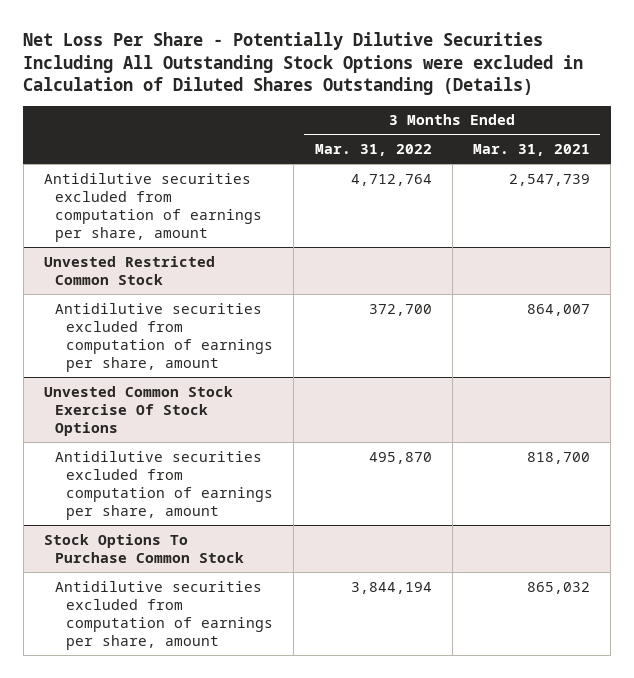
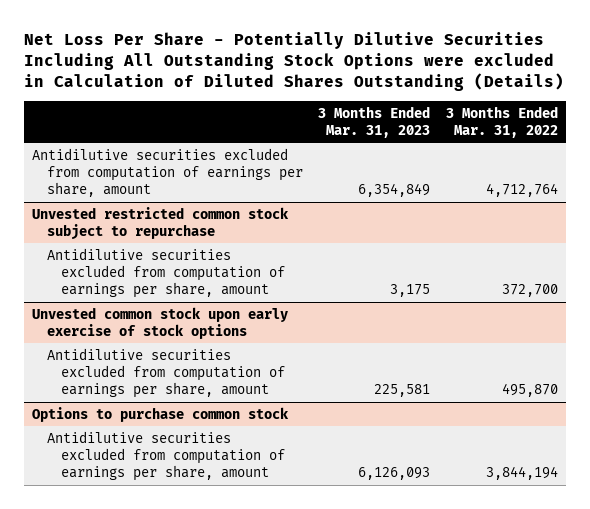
[472,144,590,157] Mar. 31, 2021 -> none
none -> [318,105,431,139] 3 Months Ended Mar. 31, 2023
[43,255,215,285] Unvested Restricted Common Stock -> [32,206,290,241] Unvested restricted common stock subject to repurchase
[43,385,233,437] Unvested Common Stock Exercise Of Stock Options -> [32,306,289,340] Unvested common stock upon early exercise of stock options
[43,533,245,563] Stock Options To Purchase Common Stock -> [32,406,290,422] Options to purchase common stock

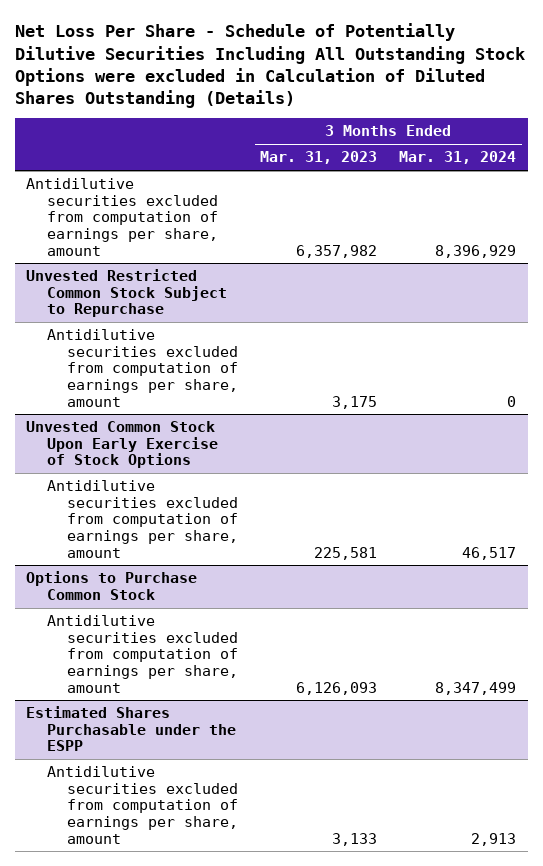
[24,32,565,92] Net Loss Per Share - Potentially Dilutive Securities Including All Outstanding Stock Options were excluded in Calculation of Diluted Shares Outstanding (Details) -> [15,23,526,108] Net Loss Per Share - Schedule of Potentially Dilutive Securities Including All Outstanding Stock Options were excluded in Calculation of Diluted Shares Outstanding (Details)
[446,105,559,139] 3 Months Ended Mar. 31, 2022 -> none
none -> [399,151,517,165] Mar. 31, 2024
[358,183,431,198] 6,354,849 -> [296,244,378,258] 6,357,982
[32,206,290,241] Unvested restricted common stock subject to repurchase -> [26,269,227,318] Unvested Restricted Common Stock Subject to Repurchase
[32,306,289,340] Unvested common stock upon early exercise of stock options -> [26,421,218,469] Unvested Common Stock Upon Early Exercise of Stock Options
[32,406,290,422] Options to purchase common stock -> [26,571,198,600] Options to Purchase Common Stock
none -> [26,706,236,752] Estimated Shares Purchasable under the ESPP
none -> [46,766,238,844] Antidilutive securities excluded from computation of earnings per share, amount

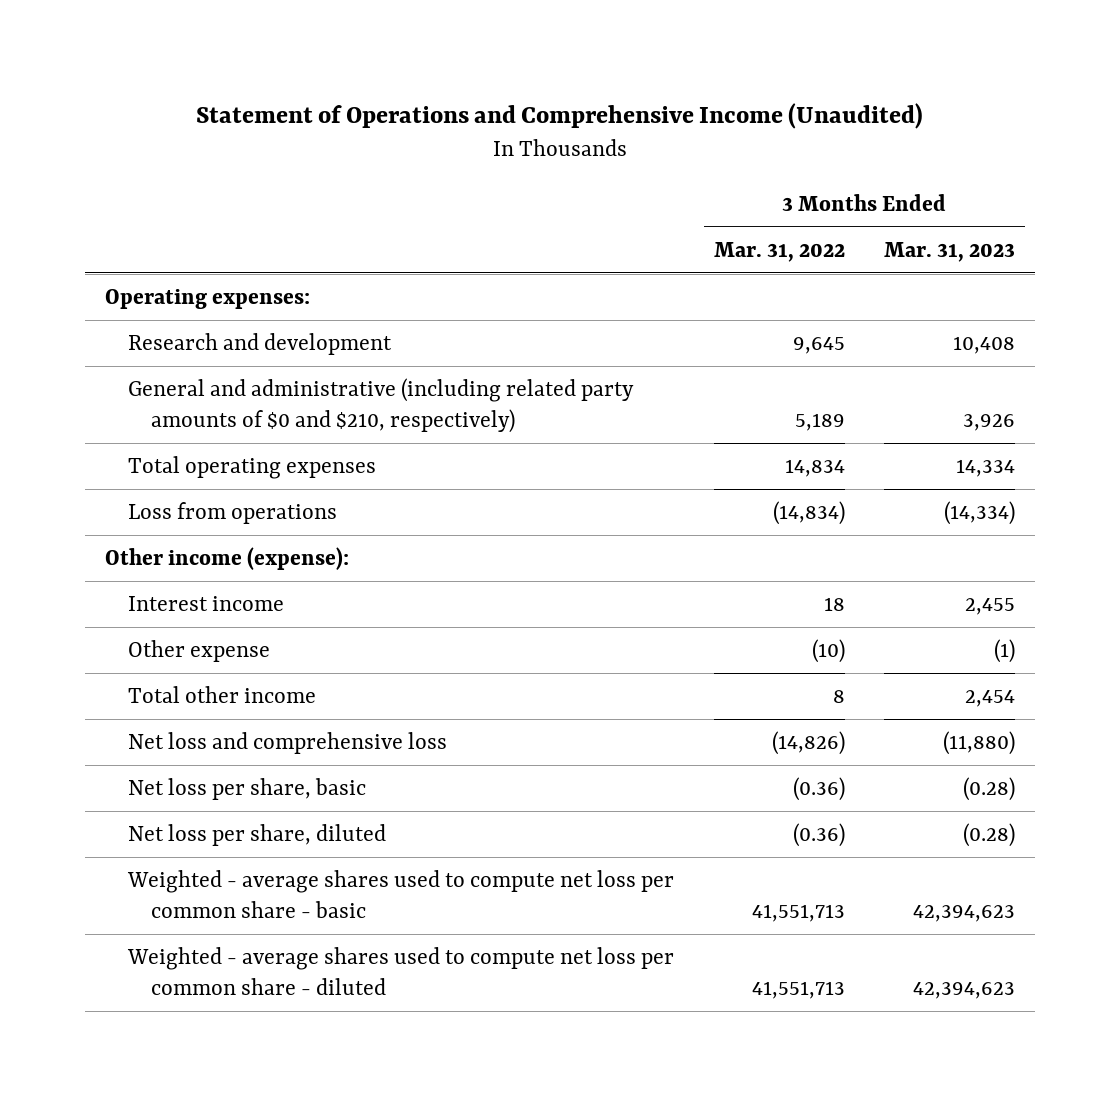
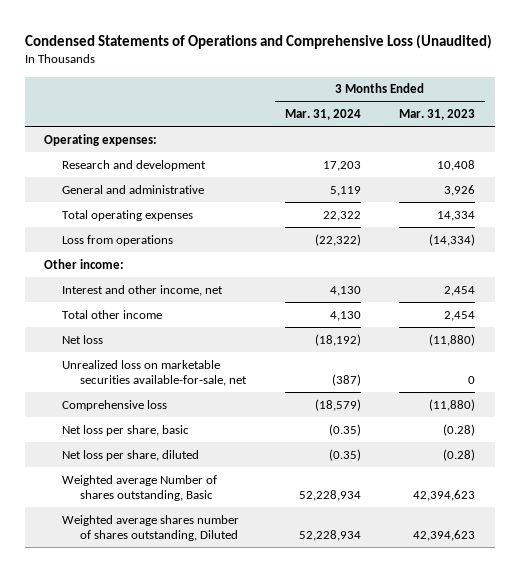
[195,102,923,129] Statement of Operations and Comprehensive Income (Unaudited) -> [25,33,493,49] Condensed Statements of Operations and Comprehensive Loss (Unaudited)
[713,241,845,262] Mar. 31, 2022 -> none
none -> [284,109,361,121] Mar. 31, 2024
[127,378,634,434] General and administrative (including related party amounts of $0 and $210, respectively) -> [62,184,205,194] General and administrative
[127,596,284,612] Interest income -> none
[127,640,270,663] Other expense -> none
[104,547,349,571] Other income (expense): -> [44,258,125,269] Other income:
none -> [62,284,224,296] Interest and other income, net
[127,732,447,755] Net loss and comprehensive loss -> [62,334,104,344] Net loss
none -> [62,359,248,386] Unrealized loss on marketable securities available-for-sale, net
none -> [62,399,168,411] Comprehensive loss
[126,870,674,919] Weighted - average shares used to compute net loss per common share - basic -> [62,474,218,501] Weighted average Number of shares outstanding, Basic
[126,947,674,996] Weighted - average shares used to compute net loss per common share - diluted -> [62,514,240,541] Weighted average shares number of shares outstanding, Diluted

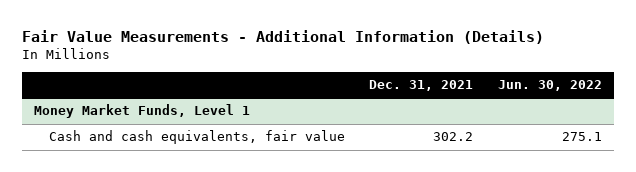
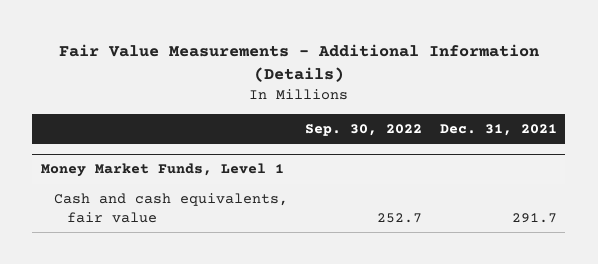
[497,80,602,92] Jun. 30, 2022 -> none
none -> [305,124,423,137] Sep. 30, 2022
[433,132,474,142] 302.2 -> [511,212,557,223] 291.7

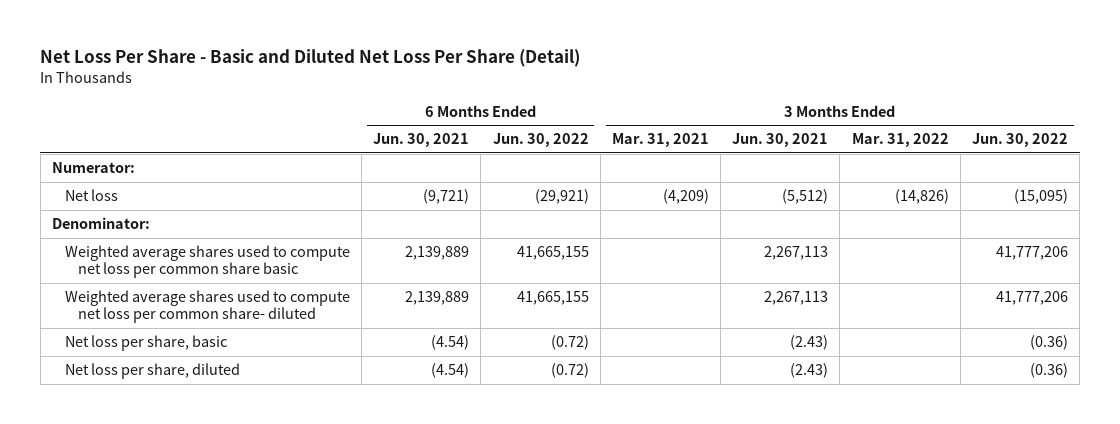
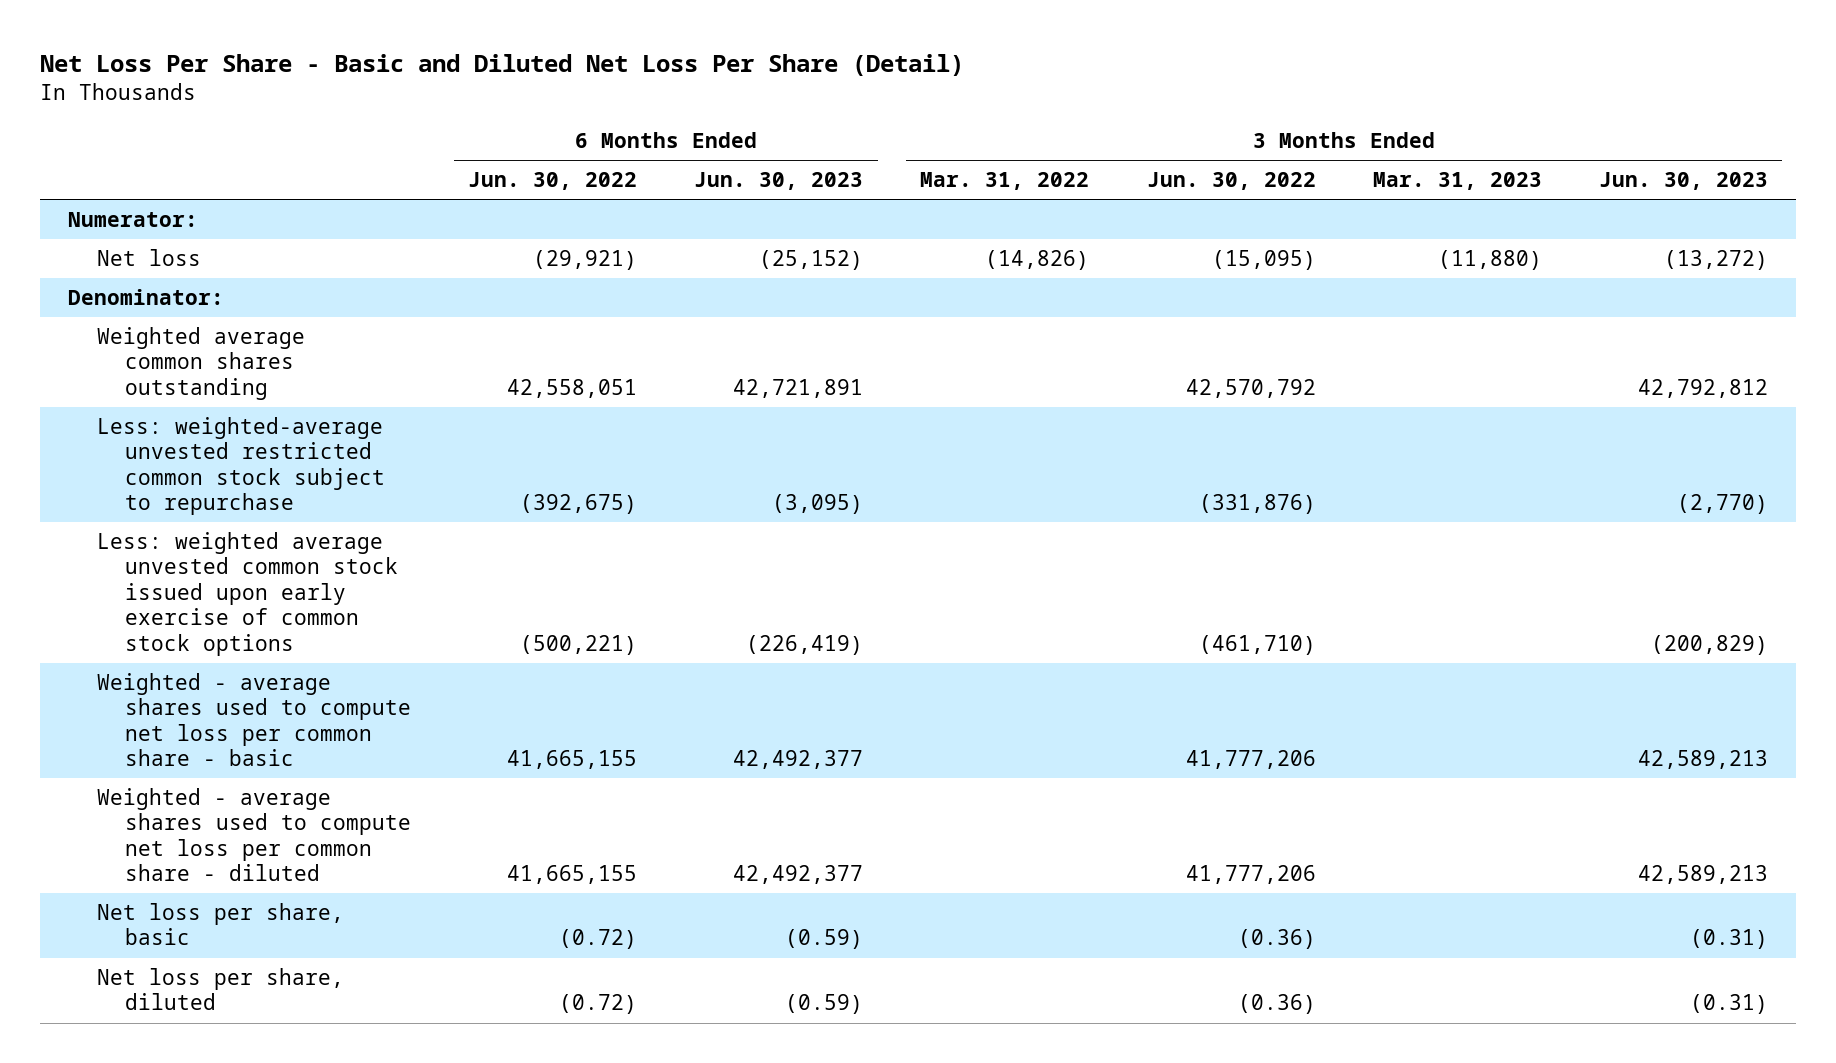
[373,133,470,148] Jun. 30, 2021 -> none
[611,133,709,148] Mar. 31, 2021 -> none
[732,133,829,148] Jun. 30, 2021 -> none
none -> [694,172,864,191] Jun. 30, 2023
none -> [1372,172,1542,191] Mar. 31, 2023
none -> [1598,172,1768,191] Jun. 30, 2023
none -> [96,327,305,400] Weighted average common shares outstanding
none -> [96,417,386,516] Less: weighted-average unvested restricted common stock subject to repurchase
none -> [96,532,399,656] Less: weighted average unvested common stock issued upon early exercise of common stock options
[64,245,350,279] Weighted average shares used to compute net loss per common share basic -> [96,673,412,767] Weighted - average shares used to compute net loss per common share - basic
[64,290,350,324] Weighted average shares used to compute net loss per common share- diluted -> [96,788,412,882] Weighted - average shares used to compute net loss per common share - diluted

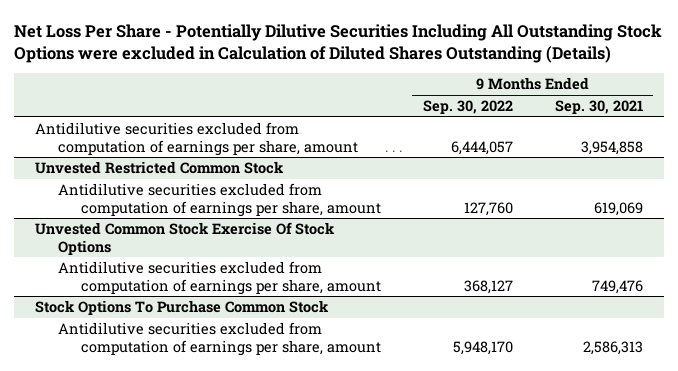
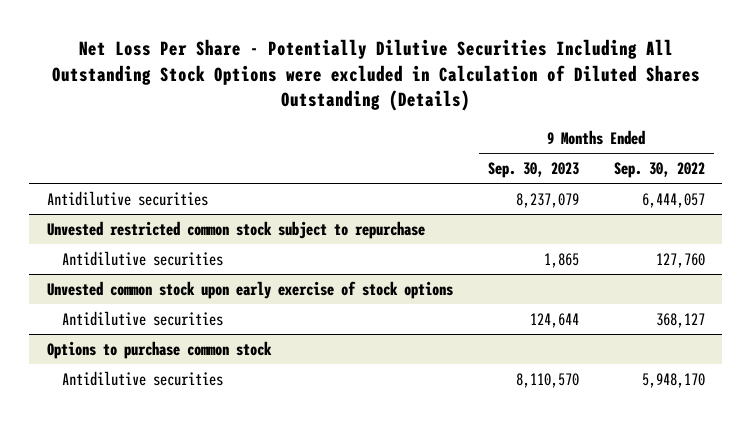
[554,100,643,115] Sep. 30, 2021 -> none
none -> [487,161,579,178] Sep. 30, 2023
[35,121,359,156] Antidilutive securities excluded from computation of earnings per share, amount -> [46,190,208,206] Antidilutive securities
[35,160,285,174] Unvested Restricted Common Stock -> [46,220,425,239] Unvested restricted common stock subject to repurchase
[58,182,381,217] Antidilutive securities excluded from computation of earnings per share, amount -> [61,250,223,266] Antidilutive securities
[35,221,336,255] Unvested Common Stock Exercise Of Stock Options -> [46,280,453,299] Unvested common stock upon early exercise of stock options
[58,260,381,295] Antidilutive securities excluded from computation of earnings per share, amount -> [61,310,223,326] Antidilutive securities
[35,299,330,315] Stock Options To Purchase Common Stock -> [46,340,272,359] Options to purchase common stock
[58,321,381,356] Antidilutive securities excluded from computation of earnings per share, amount -> [61,370,223,386] Antidilutive securities

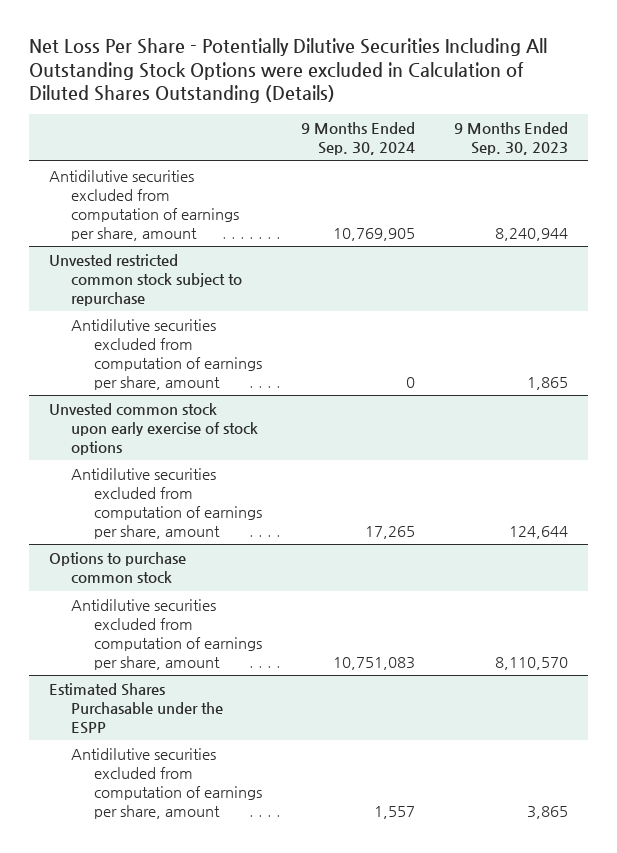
[613,161,705,178] Sep. 30, 2022 -> none
none -> [301,122,416,156] 9 Months Ended Sep. 30, 2024
[46,190,208,206] Antidilutive securities -> [48,170,240,241] Antidilutive securities excluded from computation of earnings per share, amount
[515,192,579,208] 8,237,079 -> [495,227,569,241] 8,240,944
[61,250,223,266] Antidilutive securities -> [71,319,262,390] Antidilutive securities excluded from computation of earnings per share, amount
[61,310,223,326] Antidilutive securities -> [71,468,262,539] Antidilutive securities excluded from computation of earnings per share, amount
[61,370,223,386] Antidilutive securities -> [71,599,262,670] Antidilutive securities excluded from computation of earnings per share, amount
none -> [48,683,224,734] Estimated Shares Purchasable under the ESPP
none -> [71,748,262,819] Antidilutive securities excluded from computation of earnings per share, amount

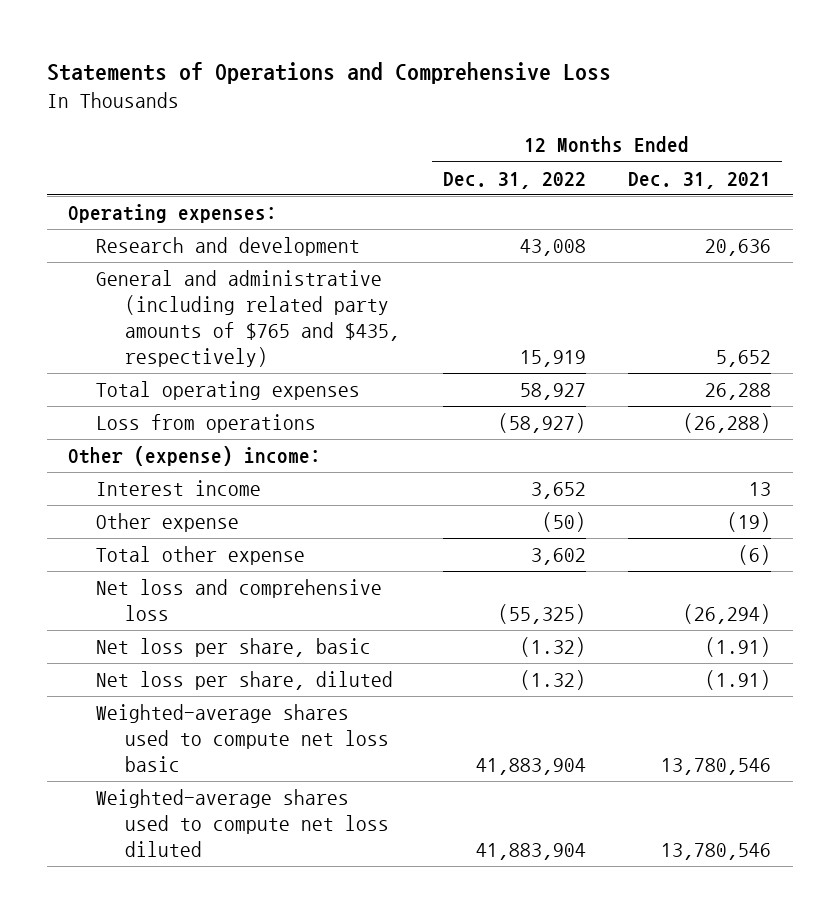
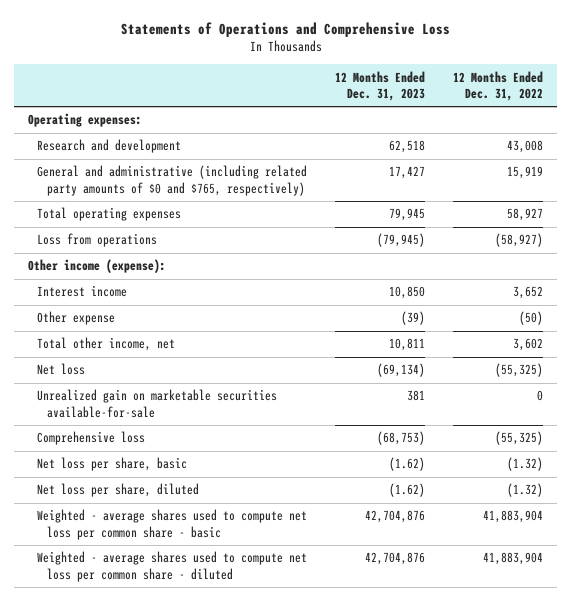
[628,171,772,189] Dec. 31, 2021 -> none
none -> [335,70,426,101] 12 Months Ended Dec. 31, 2023
[96,270,400,368] General and administrative (including related party amounts of $765 and $435, respectively) -> [37,165,308,196] General and administrative (including related party amounts of $0 and $765, respectively)
[68,446,322,467] Other (expense) income: -> [28,259,167,274] Other income (expense):
[96,546,306,566] Total other expense -> [37,337,176,352] Total other income, net
[96,579,383,622] Net loss and comprehensive loss -> [37,363,86,376] Net loss
none -> [37,389,278,418] Unrealized gain on marketable securities available-for-sale
none -> [37,431,146,446] Comprehensive loss
[96,704,389,773] Weighted-average shares used to compute net loss basic -> [37,509,308,540] Weighted - average shares used to compute net loss per common share - basic
[96,789,389,858] Weighted-average shares used to compute net loss diluted -> [37,551,308,582] Weighted - average shares used to compute net loss per common share - diluted

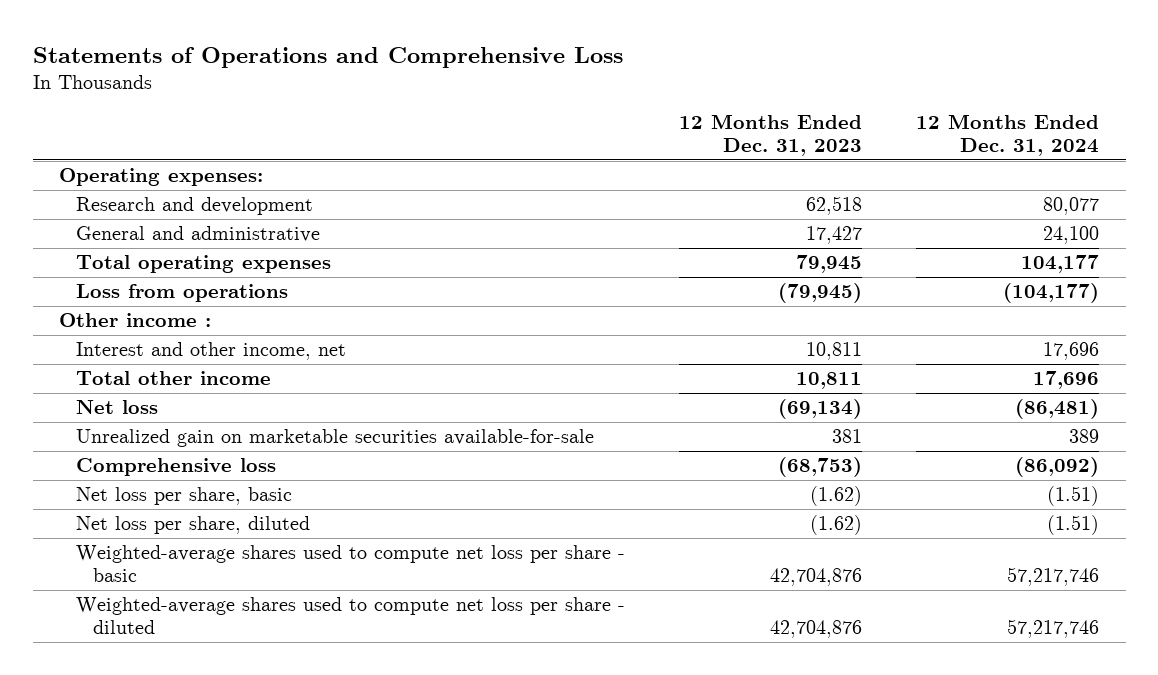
[453,70,544,101] 12 Months Ended Dec. 31, 2022 -> none
none -> [915,114,1099,157] 12 Months Ended Dec. 31, 2024
[37,165,308,196] General and administrative (including related party amounts of $0 and $765, respectively) -> [76,226,321,243] General and administrative
[37,285,128,298] Interest income -> none
[37,311,116,326] Other expense -> none
[28,259,167,274] Other income (expense): -> [59,313,212,328] Other income :
none -> [76,342,347,361] Interest and other income, net
[37,337,176,352] Total other income, net -> [76,371,272,386] Total other income
[37,509,308,540] Weighted - average shares used to compute net loss per common share - basic -> [76,545,626,582] Weighted-average shares used to compute net loss per share - basic
[37,551,308,582] Weighted - average shares used to compute net loss per common share - diluted -> [76,597,626,634] Weighted-average shares used to compute net loss per share - diluted

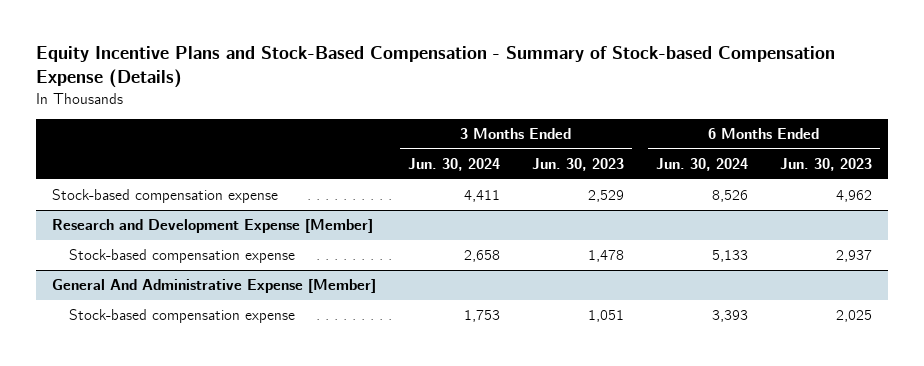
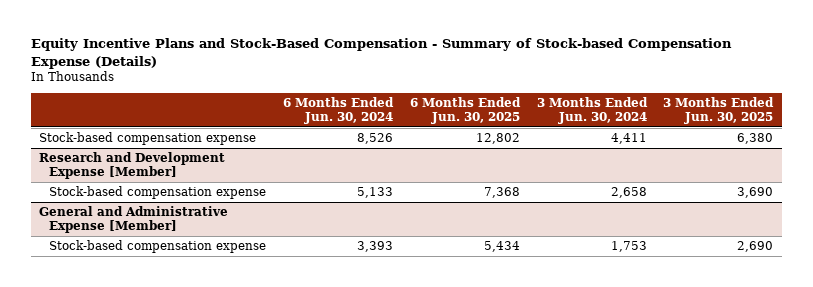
[531,157,624,171] Jun. 30, 2023 -> none
[779,157,872,171] Jun. 30, 2023 -> none
none -> [409,97,521,124] 6 Months Ended Jun. 30, 2025
none -> [663,97,775,124] 3 Months Ended Jun. 30, 2025
[51,279,376,294] General And Administrative Expense [Member] -> [39,206,229,233] General and Administrative Expense [Member]

